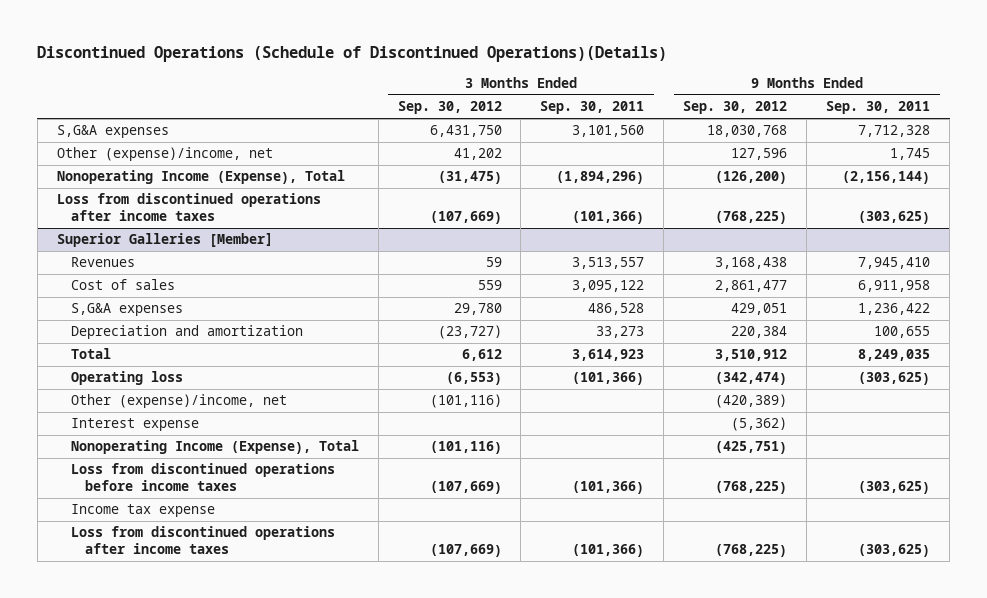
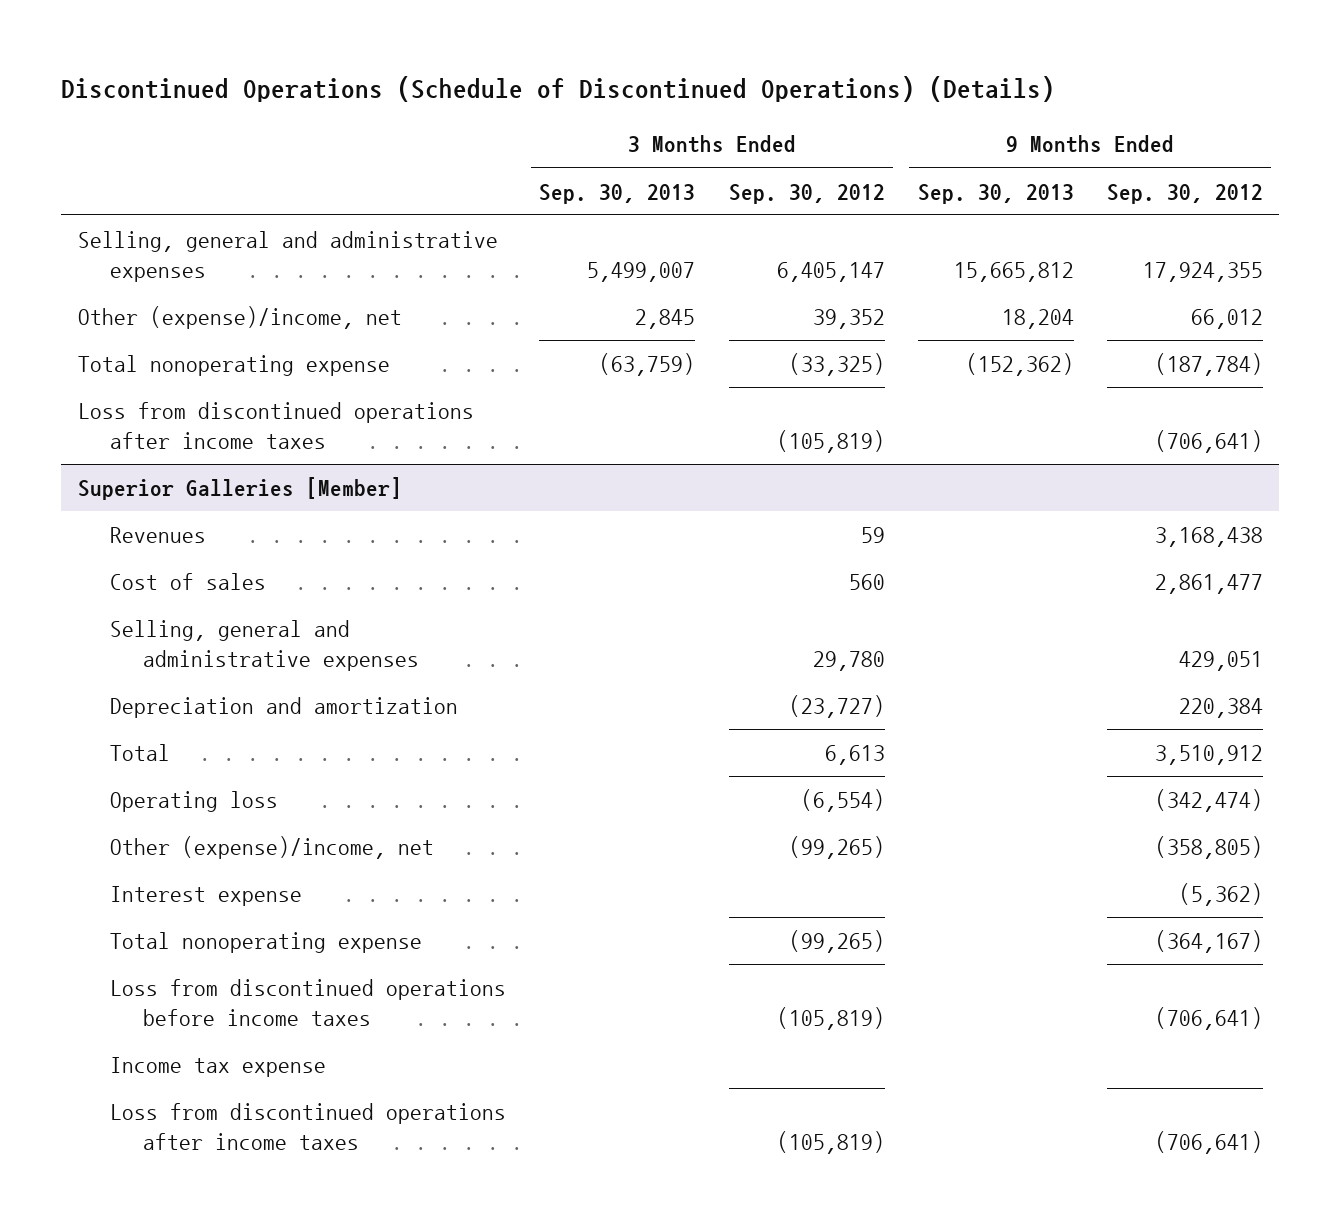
[37,46,668,63] Discontinued Operations (Schedule of Discontinued Operations)(Details) -> [60,75,1055,102] Discontinued Operations (Schedule of Discontinued Operations) (Details)
[540,101,645,115] Sep. 30, 2011 -> none
[826,101,931,115] Sep. 30, 2011 -> none
none -> [539,183,696,204] Sep. 30, 2013
none -> [917,183,1074,204] Sep. 30, 2013
[56,125,169,139] S,G&A expenses -> none
none -> [77,231,498,283] Selling, general and administrative expenses
[453,148,502,161] 41,202 -> [812,309,885,330] 39,352
[731,148,788,161] 127,596 -> [1190,309,1263,330] 66,012
[56,170,345,185] Nonoperating Income (Expense), Total -> [77,355,390,377] Total nonoperating expense
[437,171,502,185] (31,475) -> [788,353,885,377] (33,325)
[715,171,788,185] (126,200) -> [1154,353,1263,377] (187,784)
[429,210,502,224] (107,669) -> [776,430,885,454] (105,819)
[715,210,788,224] (768,225) -> [1154,430,1263,454] (706,641)
[477,280,502,291] 559 -> [848,574,885,591] 560
[70,303,183,317] S,G&A expenses -> [110,620,420,672] Selling, general and administrative expenses
[461,349,502,362] 6,612 -> [824,745,885,766] 6,613
[445,372,502,386] (6,553) -> [800,789,885,813] (6,554)
[429,394,502,409] (101,116) -> [788,836,885,860] (99,265)
[715,394,788,409] (420,389) -> [1154,836,1263,860] (358,805)
[70,440,359,455] Nonoperating Income (Expense), Total -> [110,932,423,954] Total nonoperating expense
[429,441,502,455] (101,116) -> [788,930,885,954] (99,265)
[715,441,788,455] (425,751) -> [1154,930,1263,954] (364,167)
[429,480,502,494] (107,669) -> [776,1007,885,1031] (105,819)
[715,480,788,494] (768,225) -> [1154,1007,1263,1031] (706,641)
[429,543,502,557] (107,669) -> [776,1131,885,1155] (105,819)
[715,543,788,557] (768,225) -> [1154,1131,1263,1155] (706,641)

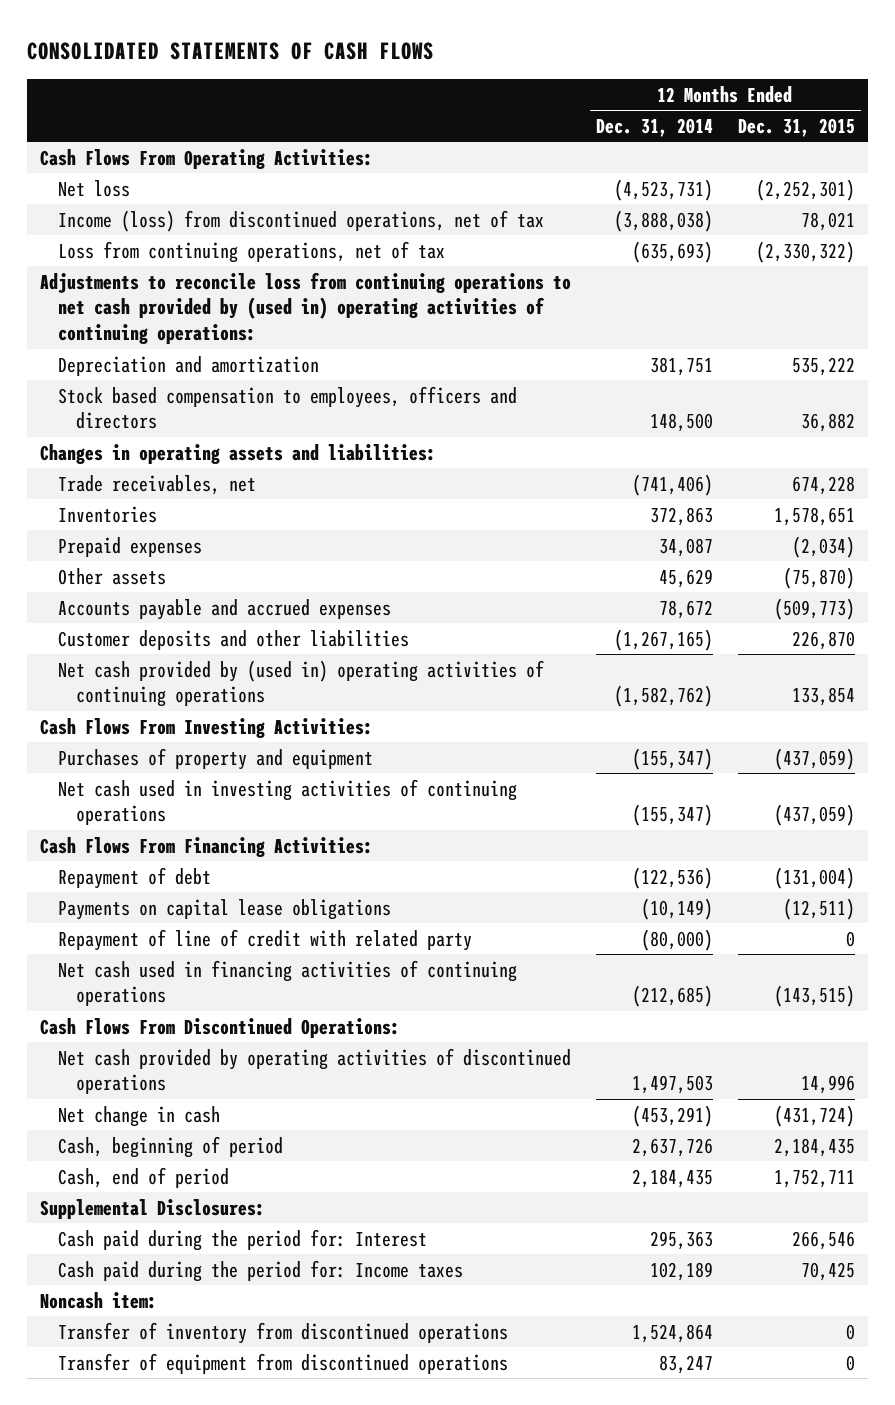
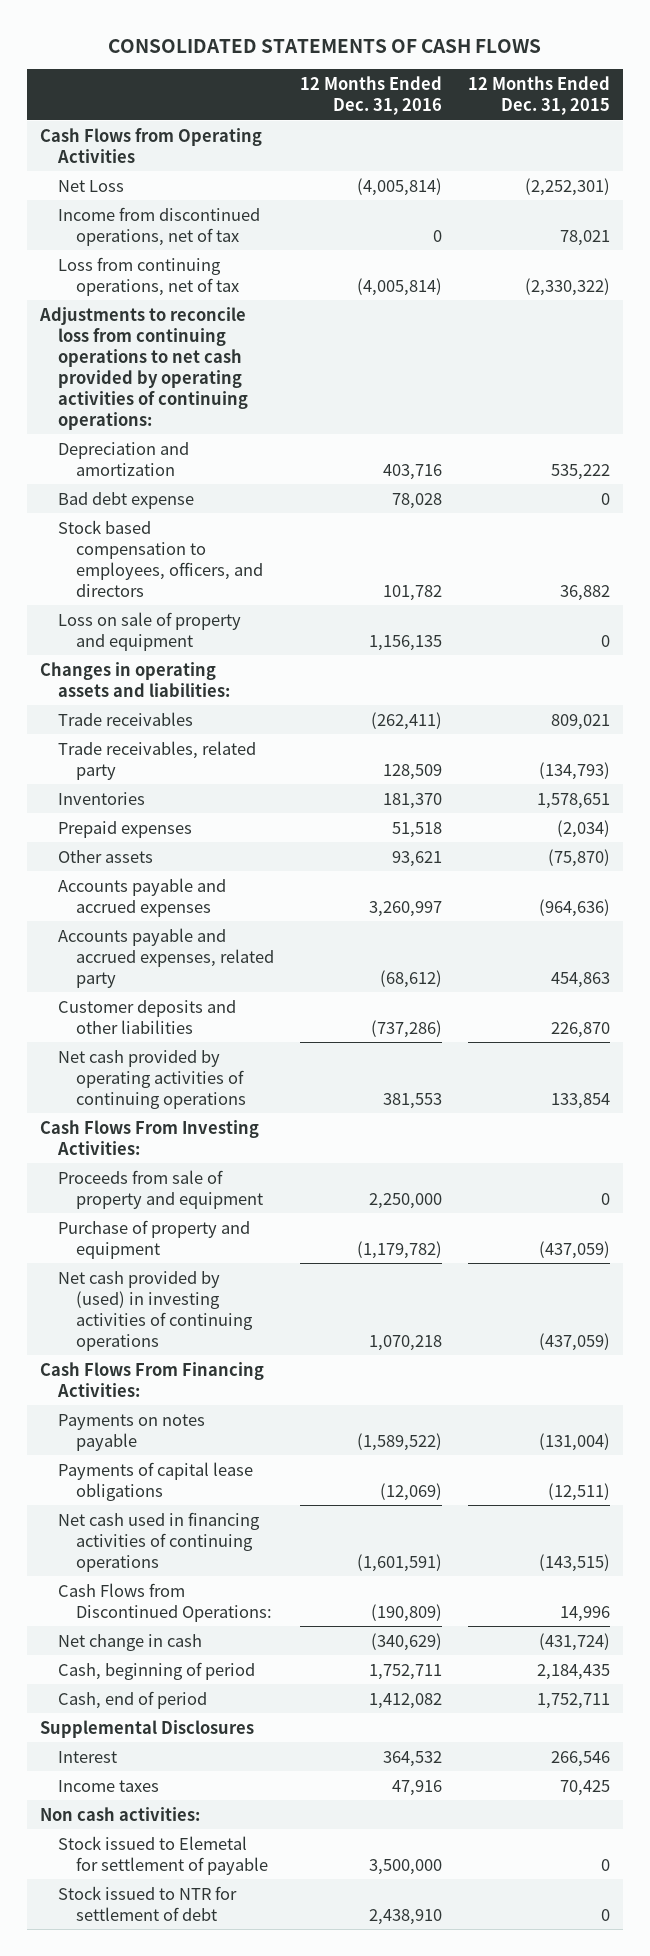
[595,117,713,137] Dec. 31, 2014 -> none
none -> [299,75,442,115] 12 Months Ended Dec. 31, 2016
[39,148,373,169] Cash Flows From Operating Activities: -> [40,127,263,163] Cash Flows from Operating Activities
[57,179,130,197] Net loss -> [58,179,125,192] Net Loss
[57,209,544,232] Income (loss) from discontinued operations, net of tax -> [58,206,261,246] Income from discontinued operations, net of tax
[39,271,571,345] Adjustments to reconcile loss from continuing operations to net cash provided by (used in) operating activities of continuing operations: -> [39,306,249,430] Adjustments to reconcile loss from continuing operations to net cash provided by operating activities of continuing operations:
none -> [58,491,195,509] Bad debt expense
[57,385,517,430] Stock based compensation to employees, officers and directors -> [58,519,264,597] Stock based compensation to employees, officers, and directors
none -> [58,611,242,651] Loss on sale of property and equipment
[57,474,256,495] Trade receivables, net -> [58,711,194,726] Trade receivables
[791,475,855,495] 674,228 -> [550,713,610,730] 809,021
none -> [58,740,257,780] Trade receivables, related party
[773,597,855,620] (509,773) -> [538,898,610,917] (964,636)
none -> [58,927,275,988] Accounts payable and accrued expenses, related party
[57,659,544,708] Net cash provided by (used in) operating activities of continuing operations -> [58,1049,247,1109] Net cash provided by operating activities of continuing operations
none -> [58,1169,264,1209] Proceeds from sale of property and equipment
[57,747,373,770] Purchases of property and equipment -> [58,1219,251,1259] Purchase of property and equipment
[57,778,517,826] Net cash used in investing activities of continuing operations -> [58,1270,254,1351] Net cash provided by (used) in investing activities of continuing operations
[57,928,472,951] Repayment of line of credit with related party -> none
[57,866,211,889] Repayment of debt -> [58,1413,206,1451] Payments on notes payable
[57,898,391,920] Payments on capital lease obligations -> [58,1461,254,1501] Payments of capital lease obligations
[39,1017,400,1038] Cash Flows From Discontinued Operations: -> none
[57,1047,571,1095] Net cash provided by operating activities of discontinued operations -> [58,1582,273,1622] Cash Flows from Discontinued Operations:
[57,1321,508,1344] Transfer of inventory from discontinued operations -> none
[57,1352,508,1374] Transfer of equipment from discontinued operations -> none
[39,1198,265,1219] Supplemental Disclosures: -> [40,1719,255,1738] Supplemental Disclosures
[57,1228,427,1251] Cash paid during the period for: Interest -> [58,1750,118,1763] Interest
[57,1259,463,1282] Cash paid during the period for: Income taxes -> [58,1779,160,1792] Income taxes
[39,1291,157,1309] Noncash item: -> [40,1806,201,1821] Non cash activities:
none -> [58,1835,269,1875] Stock issued to Elemetal for settlement of payable
none -> [58,1885,238,1921] Stock issued to NTR for settlement of debt

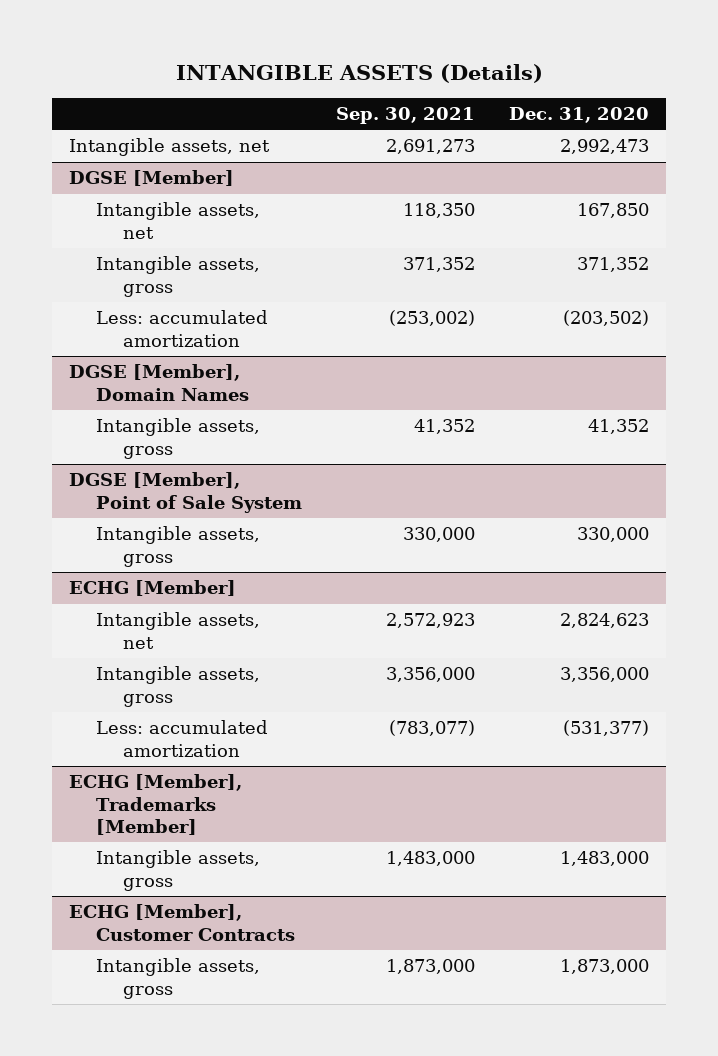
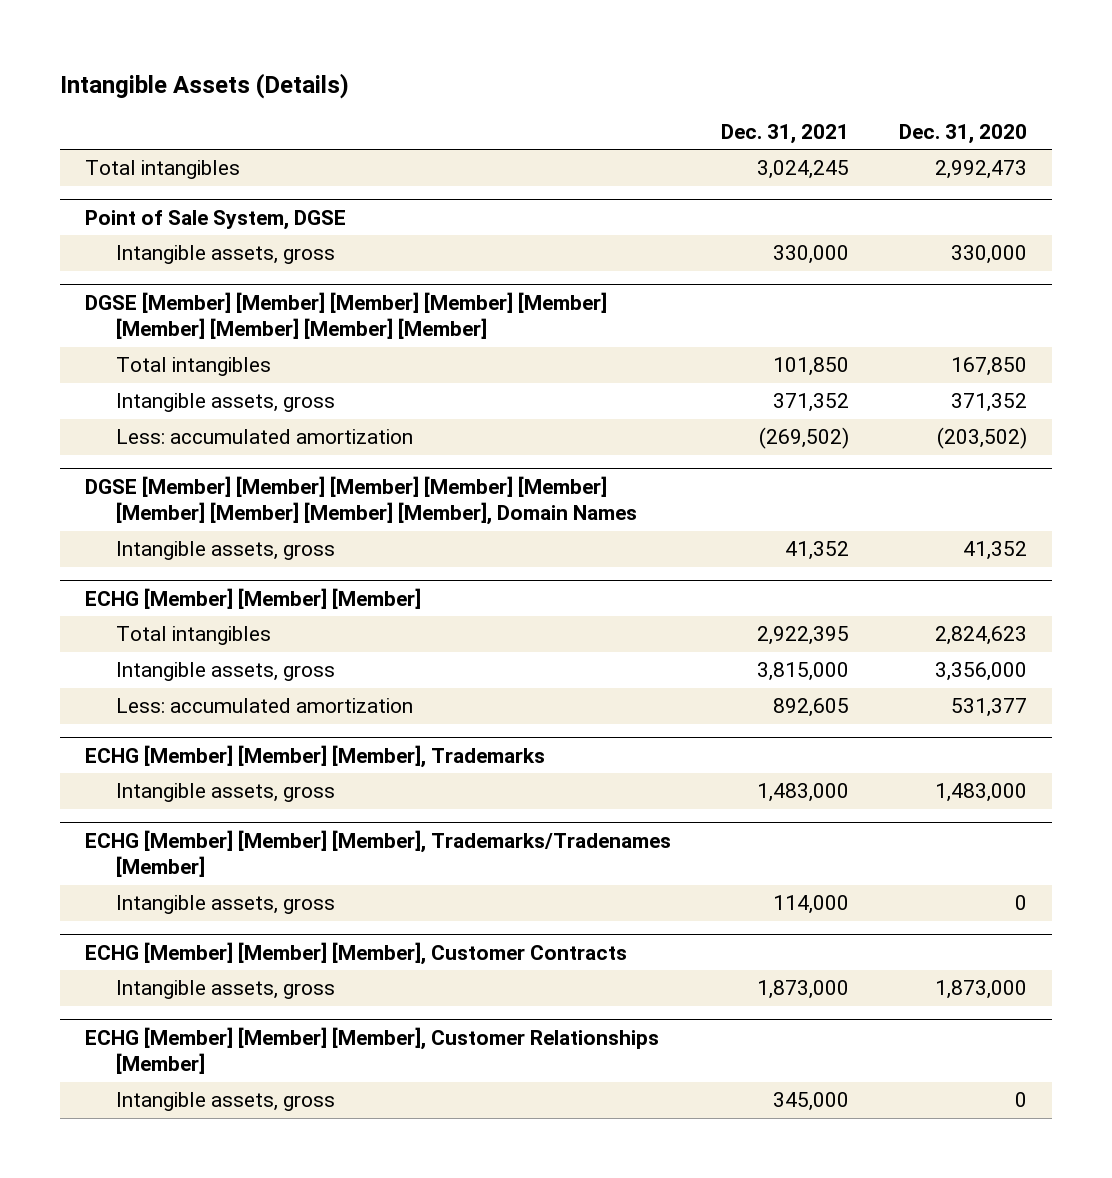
[176,63,544,83] INTANGIBLE ASSETS (Details) -> [60,72,350,99] Intangible Assets (Details)
[336,106,476,124] Sep. 30, 2021 -> none
none -> [721,123,850,144] Dec. 31, 2021
[69,138,271,157] Intangible assets, net -> [85,160,241,180] Total intangibles
none -> [85,209,347,230] Point of Sale System, DGSE
none -> [115,245,335,265] Intangible assets, gross
[69,170,235,187] DGSE [Member] -> [85,291,608,340] DGSE [Member] [Member] [Member] [Member] [Member] [Member] [Member] [Member] [Member]
[95,202,260,239] Intangible assets, net -> [115,357,271,377] Total intangibles
[69,364,249,401] DGSE [Member], Domain Names -> [85,475,637,526] DGSE [Member] [Member] [Member] [Member] [Member] [Member] [Member] [Member] [Member], Domain Names
[69,472,302,513] DGSE [Member], Point of Sale System -> none
[95,526,260,567] Intangible assets, gross -> none
[69,580,237,597] ECHG [Member] -> [85,587,422,609] ECHG [Member] [Member] [Member]
[95,612,260,649] Intangible assets, net -> [115,626,271,646] Total intangibles
[563,720,650,737] (531,377) -> [951,698,1028,718] 531,377
[69,774,243,835] ECHG [Member], Trademarks [Member] -> [85,744,546,768] ECHG [Member] [Member] [Member], Trademarks
none -> [85,829,672,878] ECHG [Member] [Member] [Member], Trademarks/Tradenames [Member]
none -> [115,895,335,915] Intangible assets, gross
[69,904,295,941] ECHG [Member], Customer Contracts -> [85,941,628,965] ECHG [Member] [Member] [Member], Customer Contracts
none -> [85,1026,660,1075] ECHG [Member] [Member] [Member], Customer Relationships [Member]
none -> [115,1092,335,1112] Intangible assets, gross

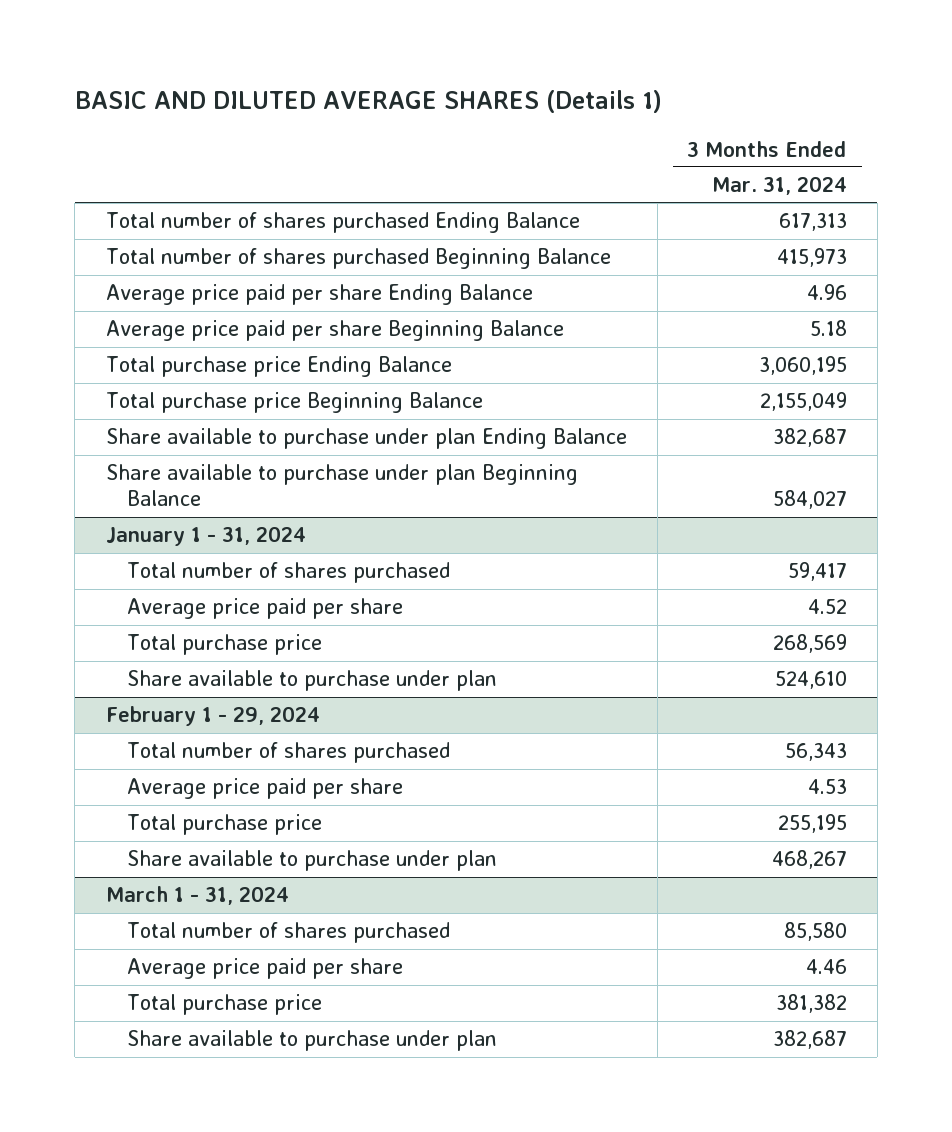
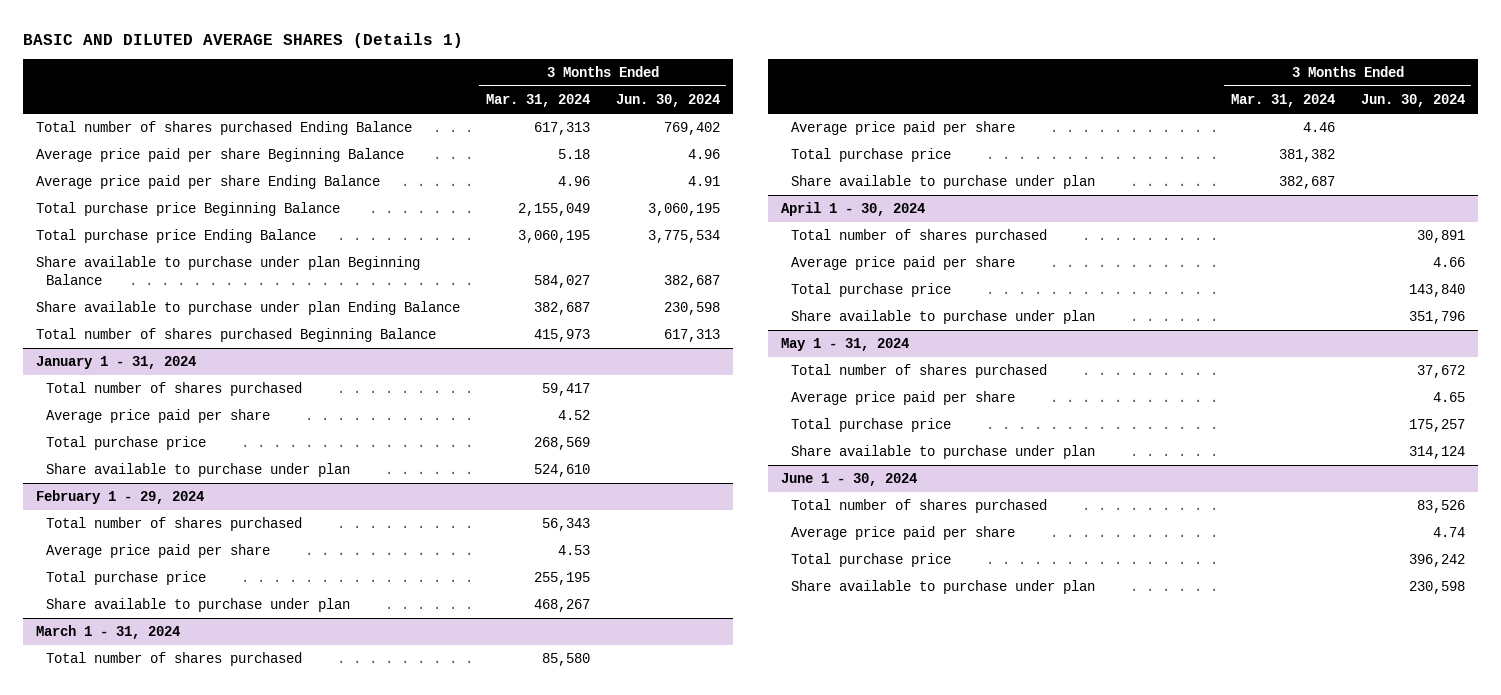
none -> [615,94,720,108] Jun. 30, 2024
[105,284,533,306] Average price paid per share Ending Balance -> [35,175,380,190] Average price paid per share Ending Balance
[105,356,452,378] Total purchase price Ending Balance -> [35,229,316,244] Total purchase price Ending Balance
[105,428,627,450] Share available to purchase under plan Ending Balance -> [35,301,460,316] Share available to purchase under plan Ending Balance
[105,248,611,270] Total number of shares purchased Beginning Balance -> [35,328,436,343] Total number of shares purchased Beginning Balance
none -> [780,202,925,217] April 1 - 30, 2024
none -> [791,229,1048,244] Total number of shares purchased
none -> [791,256,1016,271] Average price paid per share
none -> [791,283,952,298] Total purchase price
none -> [791,310,1096,325] Share available to purchase under plan
none -> [780,338,909,352] May 1 - 31, 2024
none -> [791,364,1048,379] Total number of shares purchased
none -> [791,391,1016,406] Average price paid per share
none -> [791,418,952,433] Total purchase price
none -> [791,445,1096,460] Share available to purchase under plan
none -> [780,473,917,487] June 1 - 30, 2024
none -> [791,499,1048,514] Total number of shares purchased
none -> [791,526,1016,541] Average price paid per share
none -> [791,553,952,568] Total purchase price
none -> [791,580,1096,595] Share available to purchase under plan

